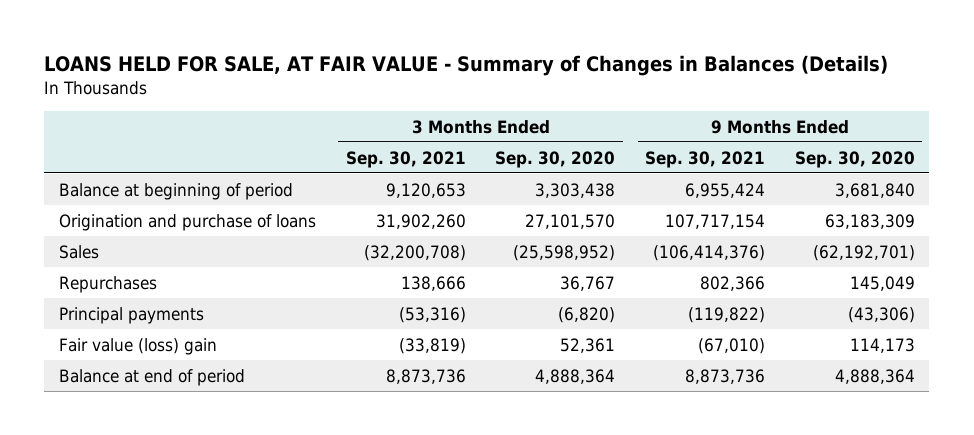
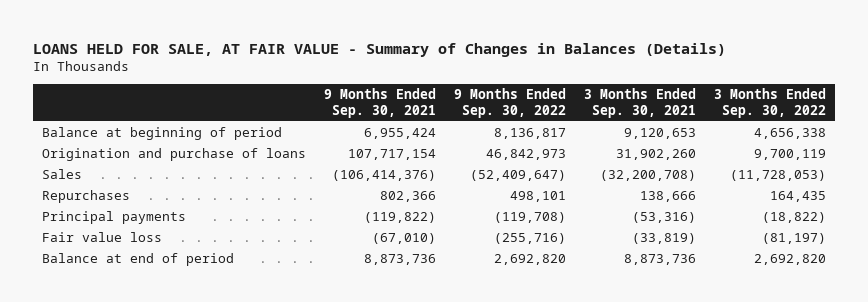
[495,150,616,168] Sep. 30, 2020 -> none
[794,150,915,168] Sep. 30, 2020 -> none
none -> [454,88,567,119] 9 Months Ended Sep. 30, 2022
none -> [713,88,826,119] 3 Months Ended Sep. 30, 2022
[59,337,218,355] Fair value (loss) gain -> [42,232,163,243] Fair value loss

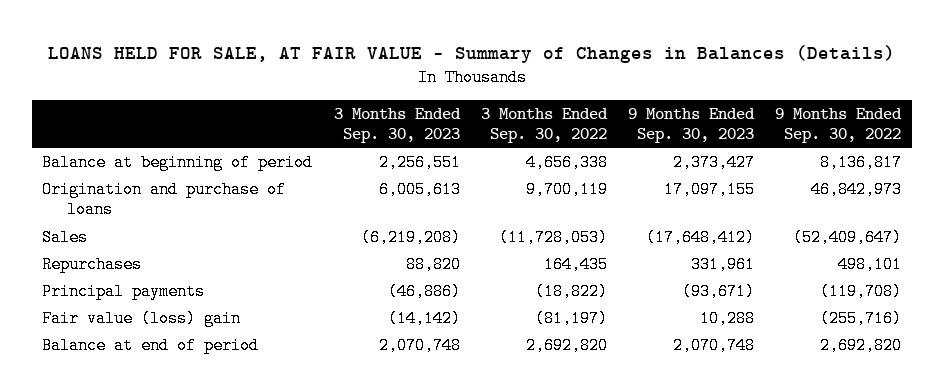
[324,88,437,119] 9 Months Ended Sep. 30, 2021 -> none
[583,88,696,119] 3 Months Ended Sep. 30, 2021 -> none
none -> [333,107,461,144] 3 Months Ended Sep. 30, 2023
none -> [627,107,755,144] 9 Months Ended Sep. 30, 2023
[42,232,163,243] Fair value loss -> [42,309,242,327] Fair value (loss) gain

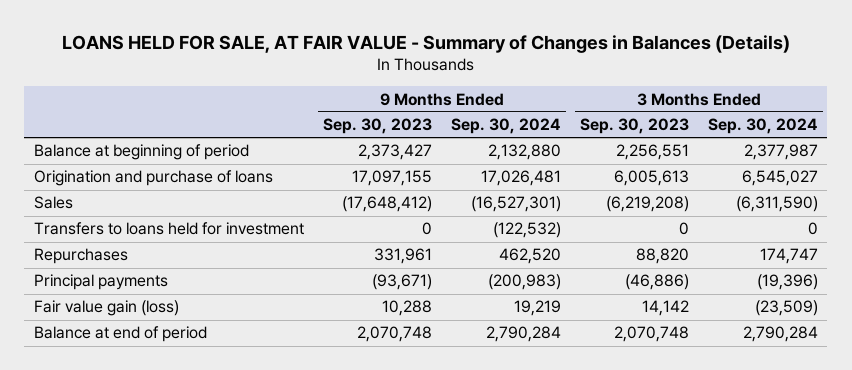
[480,107,608,144] 3 Months Ended Sep. 30, 2022 -> none
[775,107,903,144] 9 Months Ended Sep. 30, 2022 -> none
none -> [450,118,561,135] Sep. 30, 2024
none -> [707,118,818,135] Sep. 30, 2024
none -> [33,222,304,236] Transfers to loans held for investment
[42,309,242,327] Fair value (loss) gain -> [33,300,179,317] Fair value gain (loss)
[387,309,461,327] (14,142) -> [641,300,689,317] 14,142

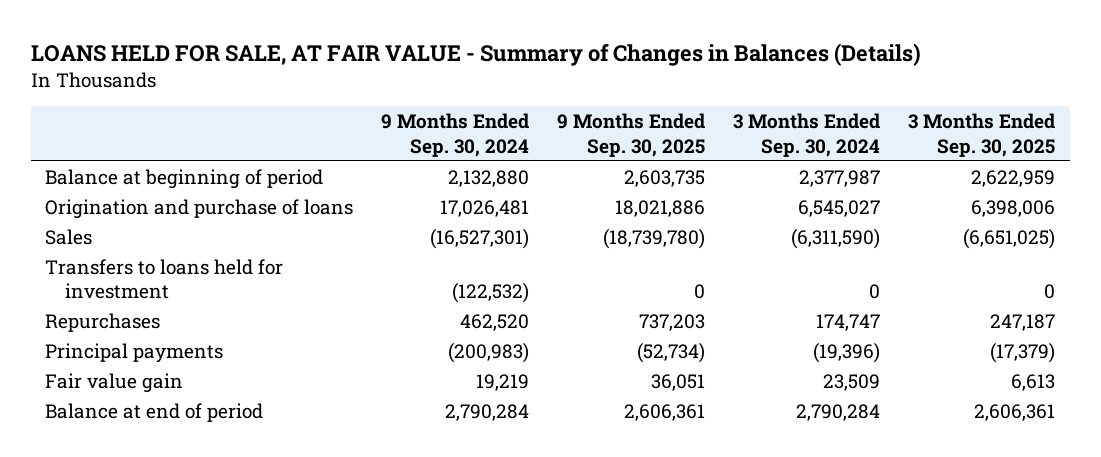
[322,118,432,135] Sep. 30, 2023 -> none
[579,118,689,135] Sep. 30, 2023 -> none
none -> [557,113,706,157] 9 Months Ended Sep. 30, 2025
none -> [908,113,1056,157] 3 Months Ended Sep. 30, 2025
[33,300,179,317] Fair value gain (loss) -> [45,372,184,393] Fair value gain
[754,300,818,317] (23,509) -> [823,373,881,391] 23,509

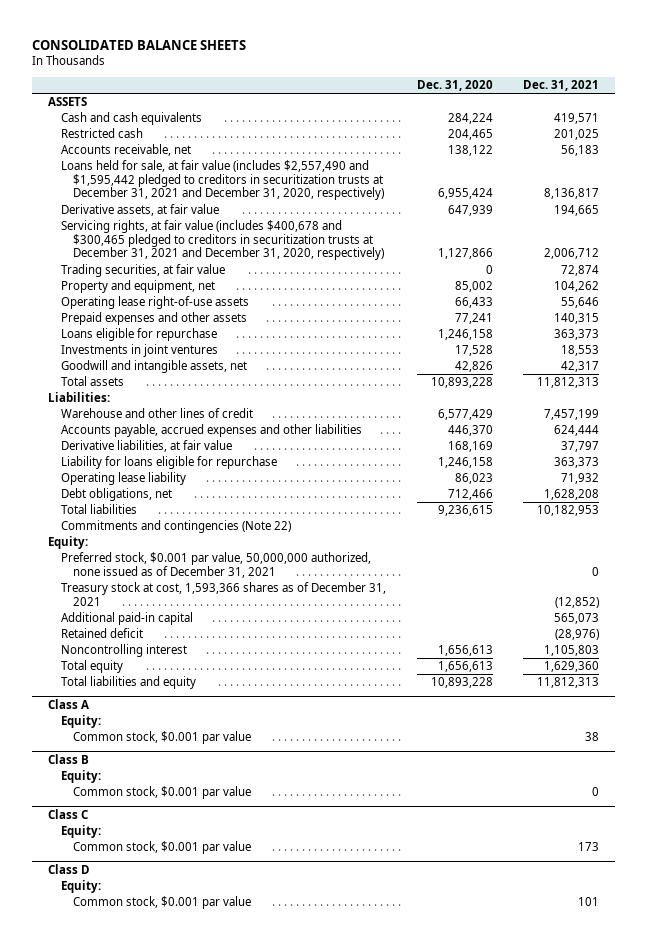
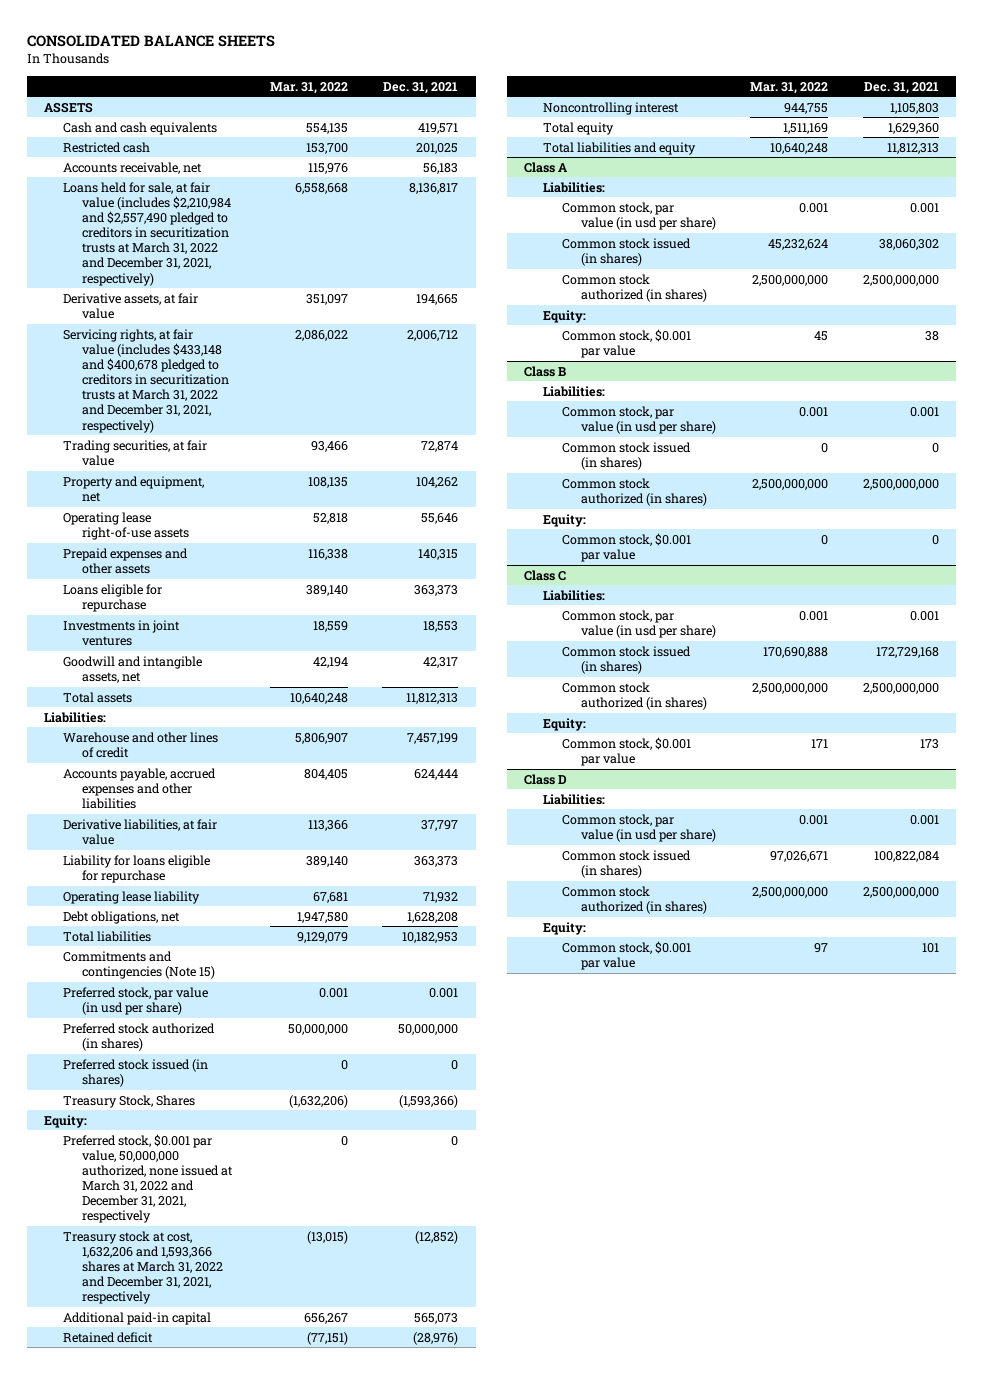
[416,79,493,91] Dec. 31, 2020 -> none
none -> [270,81,349,94] Mar. 31, 2022
[60,160,385,201] Loans held for sale, at fair value (includes $2,557,490 and $1,595,442 pledged to creditors in securitization trusts at December 31, 2021 and December 31, 2020, respectively) -> [63,181,231,286] Loans held for sale, at fair value (includes $2,210,984 and $2,557,490 pledged to creditors in securitization trusts at March 31, 2022 and December 31, 2021, respectively)
[60,220,385,261] Servicing rights, at fair value (includes $400,678 and $300,465 pledged to creditors in securitization trusts at December 31, 2021 and December 31, 2020, respectively) -> [63,328,229,433] Servicing rights, at fair value (includes $433,148 and $400,678 pledged to creditors in securitization trusts at March 31, 2022 and December 31, 2021, respectively)
[60,520,291,534] Commitments and contingencies (Note 22) -> [63,950,215,979] Commitments and contingencies (Note 15)
none -> [63,986,209,1015] Preferred stock, par value (in usd per share)
none -> [63,1022,216,1051] Preferred stock authorized (in shares)
none -> [63,1058,209,1087] Preferred stock issued (in shares)
none -> [63,1094,196,1108] Treasury Stock, Shares
[60,552,371,578] Preferred stock, $0.001 par value, 50,000,000 authorized, none issued as of December 31, 2021 -> [63,1133,233,1224] Preferred stock, $0.001 par value, 50,000,000 authorized, none issued at March 31, 2022 and December 31, 2021, respectively
[60,582,386,606] Treasury stock at cost, 1,593,366 shares as of December 31, 2021 -> [63,1230,223,1305] Treasury stock at cost, 1,632,206 and 1,593,366 shares at March 31, 2022 and December 31, 2021, respectively
none -> [543,181,606,193] Liabilities:
none -> [562,201,716,230] Common stock, par value (in usd per share)
none -> [562,237,692,266] Common stock issued (in shares)
none -> [562,273,707,302] Common stock authorized (in shares)
none -> [543,385,606,397] Liabilities:
none -> [562,405,716,434] Common stock, par value (in usd per share)
none -> [562,441,692,470] Common stock issued (in shares)
none -> [562,477,707,506] Common stock authorized (in shares)
none -> [543,589,606,601] Liabilities:
none -> [562,609,716,638] Common stock, par value (in usd per share)
none -> [562,645,692,674] Common stock issued (in shares)
none -> [562,681,707,710] Common stock authorized (in shares)
none -> [543,793,606,805] Liabilities:
none -> [562,813,716,842] Common stock, par value (in usd per share)
none -> [562,849,692,878] Common stock issued (in shares)
none -> [562,885,707,914] Common stock authorized (in shares)

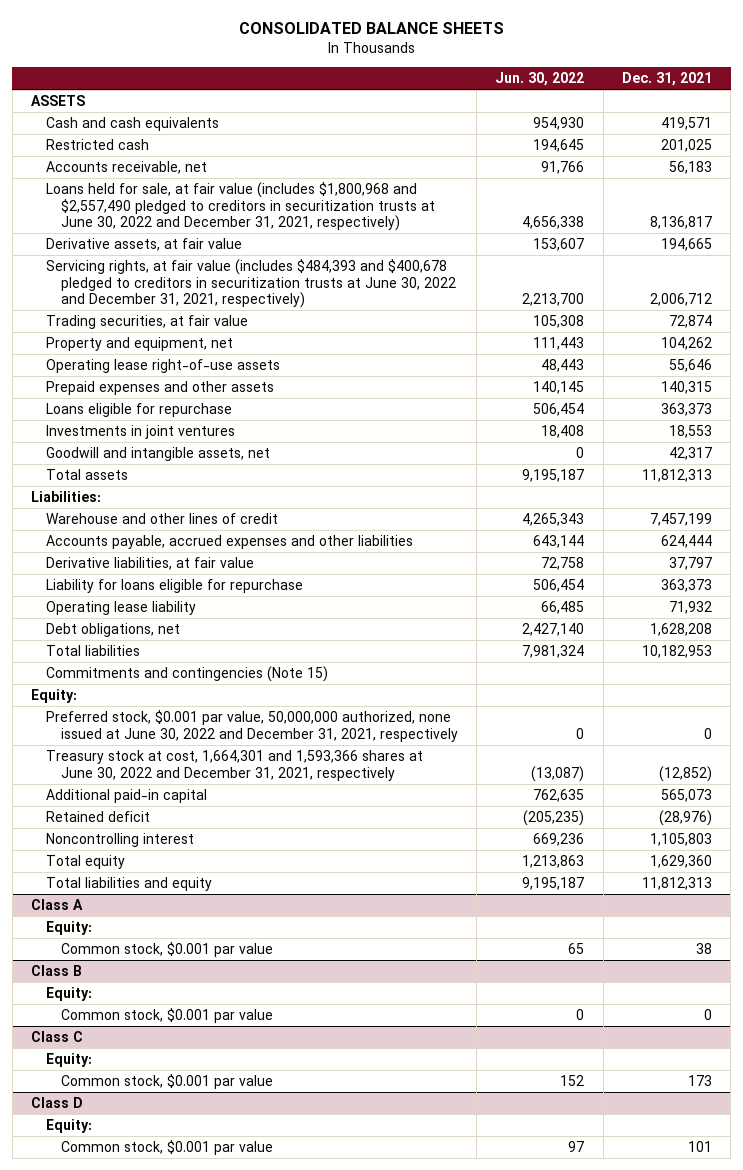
[270,81,349,94] Mar. 31, 2022 -> none
none -> [495,71,585,86] Jun. 30, 2022
[63,181,231,286] Loans held for sale, at fair value (includes $2,210,984 and $2,557,490 pledged to creditors in securitization trusts at March 31, 2022 and December 31, 2021, respectively) -> [46,182,435,231] Loans held for sale, at fair value (includes $1,800,968 and $2,557,490 pledged to creditors in securitization trusts at June 30, 2022 and December 31, 2021, respectively)
[63,328,229,433] Servicing rights, at fair value (includes $433,148 and $400,678 pledged to creditors in securitization trusts at March 31, 2022 and December 31, 2021, respectively) -> [46,259,456,308] Servicing rights, at fair value (includes $484,393 and $400,678 pledged to creditors in securitization trusts at June 30, 2022 and December 31, 2021, respectively)
[63,986,209,1015] Preferred stock, par value (in usd per share) -> none
[63,1022,216,1051] Preferred stock authorized (in shares) -> none
[63,1058,209,1087] Preferred stock issued (in shares) -> none
[63,1094,196,1108] Treasury Stock, Shares -> none
[63,1133,233,1224] Preferred stock, $0.001 par value, 50,000,000 authorized, none issued at March 31, 2022 and December 31, 2021, respectively -> [46,710,458,742] Preferred stock, $0.001 par value, 50,000,000 authorized, none issued at June 30, 2022 and December 31, 2021, respectively
[63,1230,223,1305] Treasury stock at cost, 1,632,206 and 1,593,366 shares at March 31, 2022 and December 31, 2021, respectively -> [46,750,424,781] Treasury stock at cost, 1,664,301 and 1,593,366 shares at June 30, 2022 and December 31, 2021, respectively
[543,181,606,193] Liabilities: -> none
[562,201,716,230] Common stock, par value (in usd per share) -> none
[562,237,692,266] Common stock issued (in shares) -> none
[562,273,707,302] Common stock authorized (in shares) -> none
[543,385,606,397] Liabilities: -> none
[562,405,716,434] Common stock, par value (in usd per share) -> none
[562,441,692,470] Common stock issued (in shares) -> none
[562,477,707,506] Common stock authorized (in shares) -> none
[543,589,606,601] Liabilities: -> none
[562,609,716,638] Common stock, par value (in usd per share) -> none
[562,645,692,674] Common stock issued (in shares) -> none
[562,681,707,710] Common stock authorized (in shares) -> none
[543,793,606,805] Liabilities: -> none
[562,813,716,842] Common stock, par value (in usd per share) -> none
[562,849,692,878] Common stock issued (in shares) -> none
[562,885,707,914] Common stock authorized (in shares) -> none

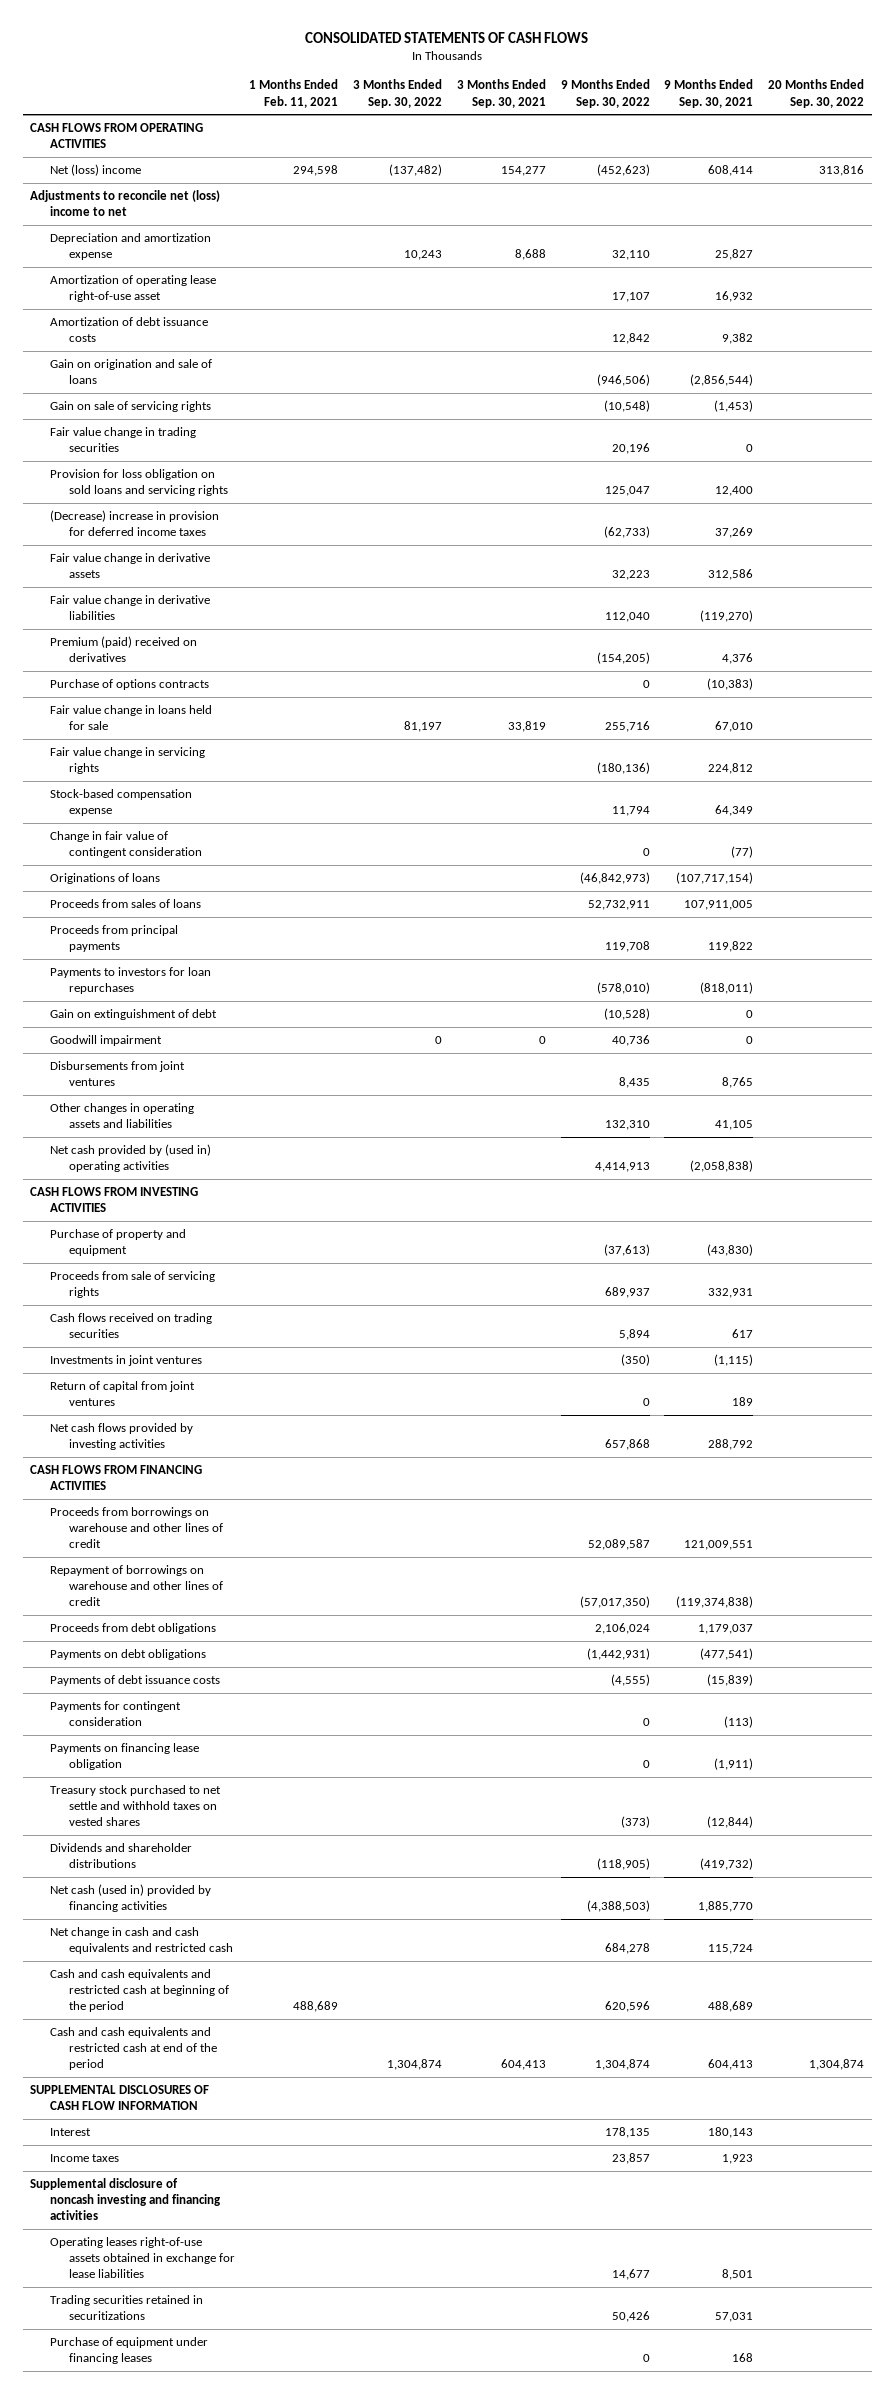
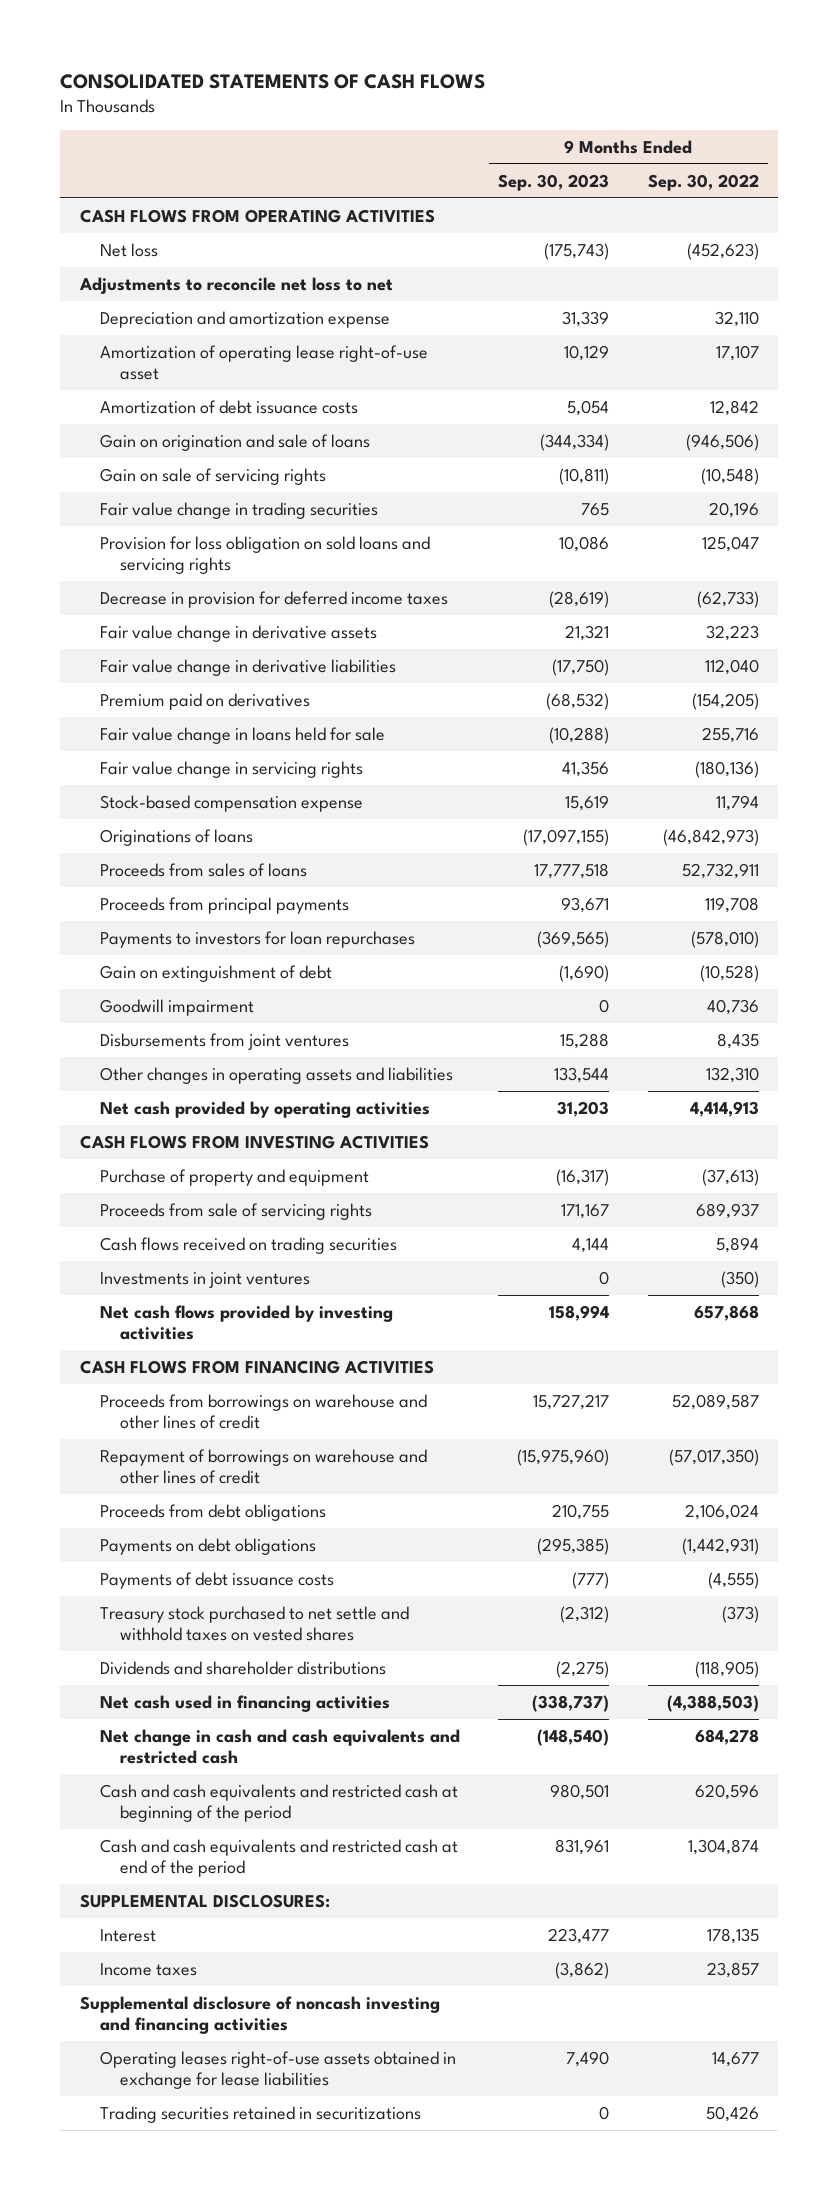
[249,79,339,108] 1 Months Ended Feb. 11, 2021 -> none
[353,79,443,108] 3 Months Ended Sep. 30, 2022 -> none
[456,79,546,108] 3 Months Ended Sep. 30, 2021 -> none
[664,79,754,108] 9 Months Ended Sep. 30, 2021 -> none
[768,79,865,108] 20 Months Ended Sep. 30, 2022 -> none
none -> [498,173,610,191] Sep. 30, 2023
[49,163,141,176] Net (loss) income -> [100,242,159,257] Net loss
[30,189,221,217] Adjustments to reconcile net (loss) income to net -> [78,276,393,294] Adjustments to reconcile net loss to net
[49,509,219,537] (Decrease) increase in provision for deferred income taxes -> [100,590,449,608] Decrease in provision for deferred income taxes
[49,678,209,690] Purchase of options contracts -> none
[49,635,197,663] Premium (paid) received on derivatives -> [100,692,311,710] Premium paid on derivatives
[49,830,202,859] Change in fair value of contingent consideration -> none
[49,1143,211,1173] Net cash provided by (used in) operating activities -> [100,1100,431,1118] Net cash provided by operating activities
[49,1380,195,1407] Return of capital from joint ventures -> none
[49,1700,181,1727] Payments for contingent consideration -> none
[49,1742,199,1771] Payments on financing lease obligation -> none
[49,1883,211,1913] Net cash (used in) provided by financing activities -> [100,1694,391,1712] Net cash used in financing activities
[30,2084,210,2111] SUPPLEMENTAL DISCLOSURES OF CASH FLOW INFORMATION -> [79,1893,330,1908] SUPPLEMENTAL DISCLOSURES:
[49,2336,208,2365] Purchase of equipment under financing leases -> none

